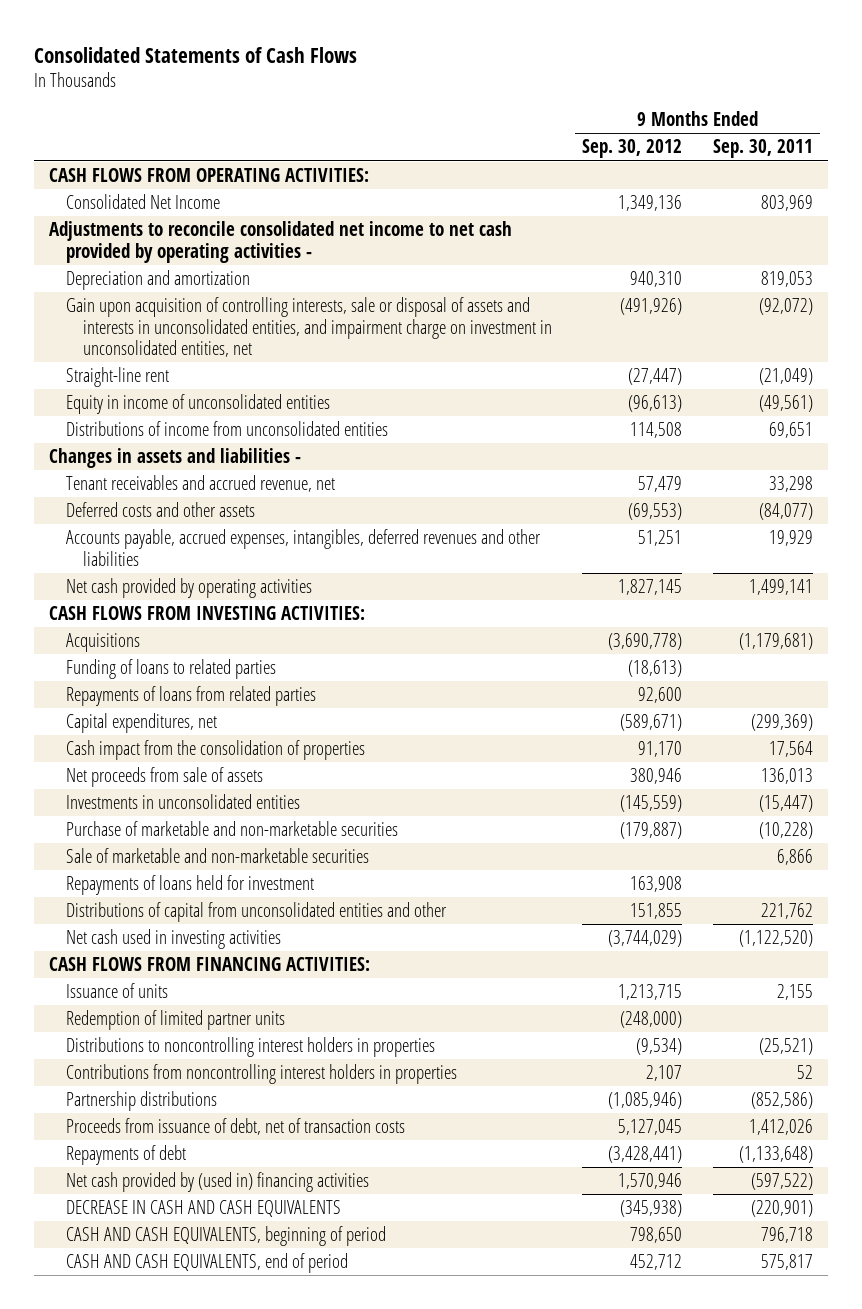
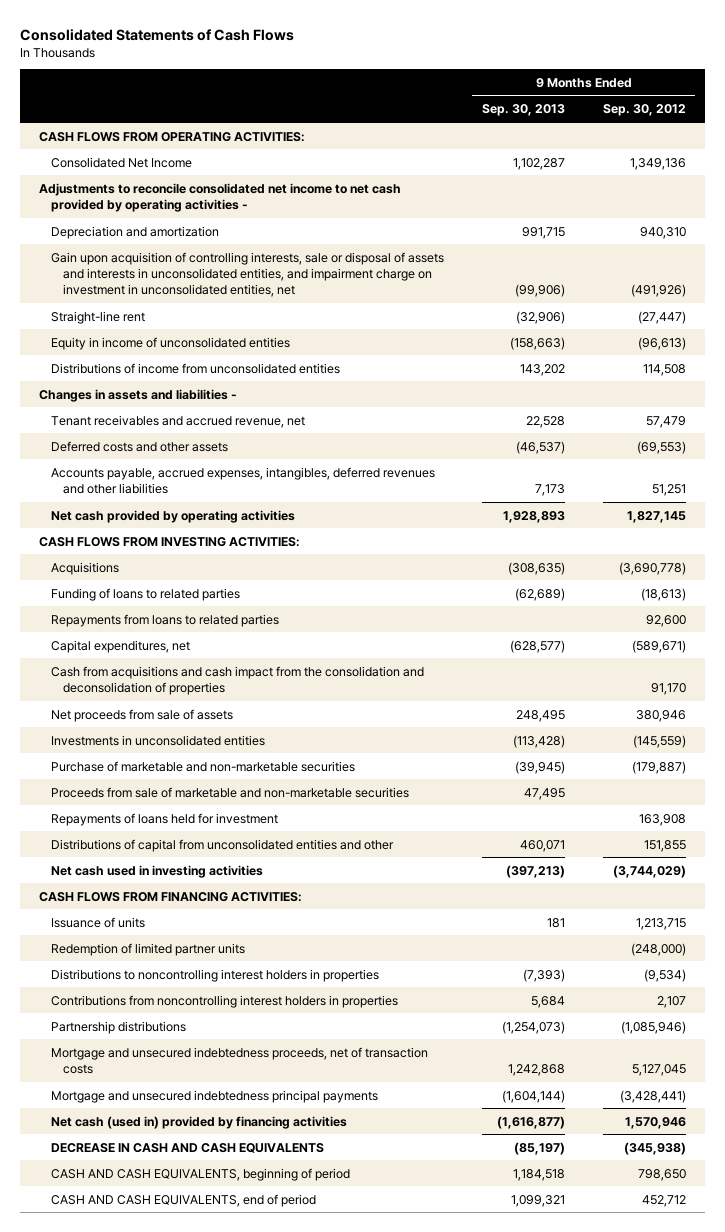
[712,139,813,159] Sep. 30, 2011 -> none
none -> [481,104,565,117] Sep. 30, 2013
[66,686,317,707] Repayments of loans from related parties -> [50,613,279,627] Repayments from loans to related parties
[66,740,366,761] Cash impact from the consolidation of properties -> [50,665,424,695] Cash from acquisitions and cash impact from the consolidation and deconsolidation of properties
[66,848,370,864] Sale of marketable and non-marketable securities -> [50,786,409,798] Proceeds from sale of marketable and non-marketable securities
[66,1118,406,1136] Proceeds from issuance of debt, net of transaction costs -> [50,1046,428,1074] Mortgage and unsecured indebtedness proceeds, net of transaction costs
[66,1145,187,1166] Repayments of debt -> [50,1089,378,1103] Mortgage and unsecured indebtedness principal payments
[66,1172,370,1193] Net cash provided by (used in) financing activities -> [50,1115,347,1129] Net cash (used in) provided by financing activities

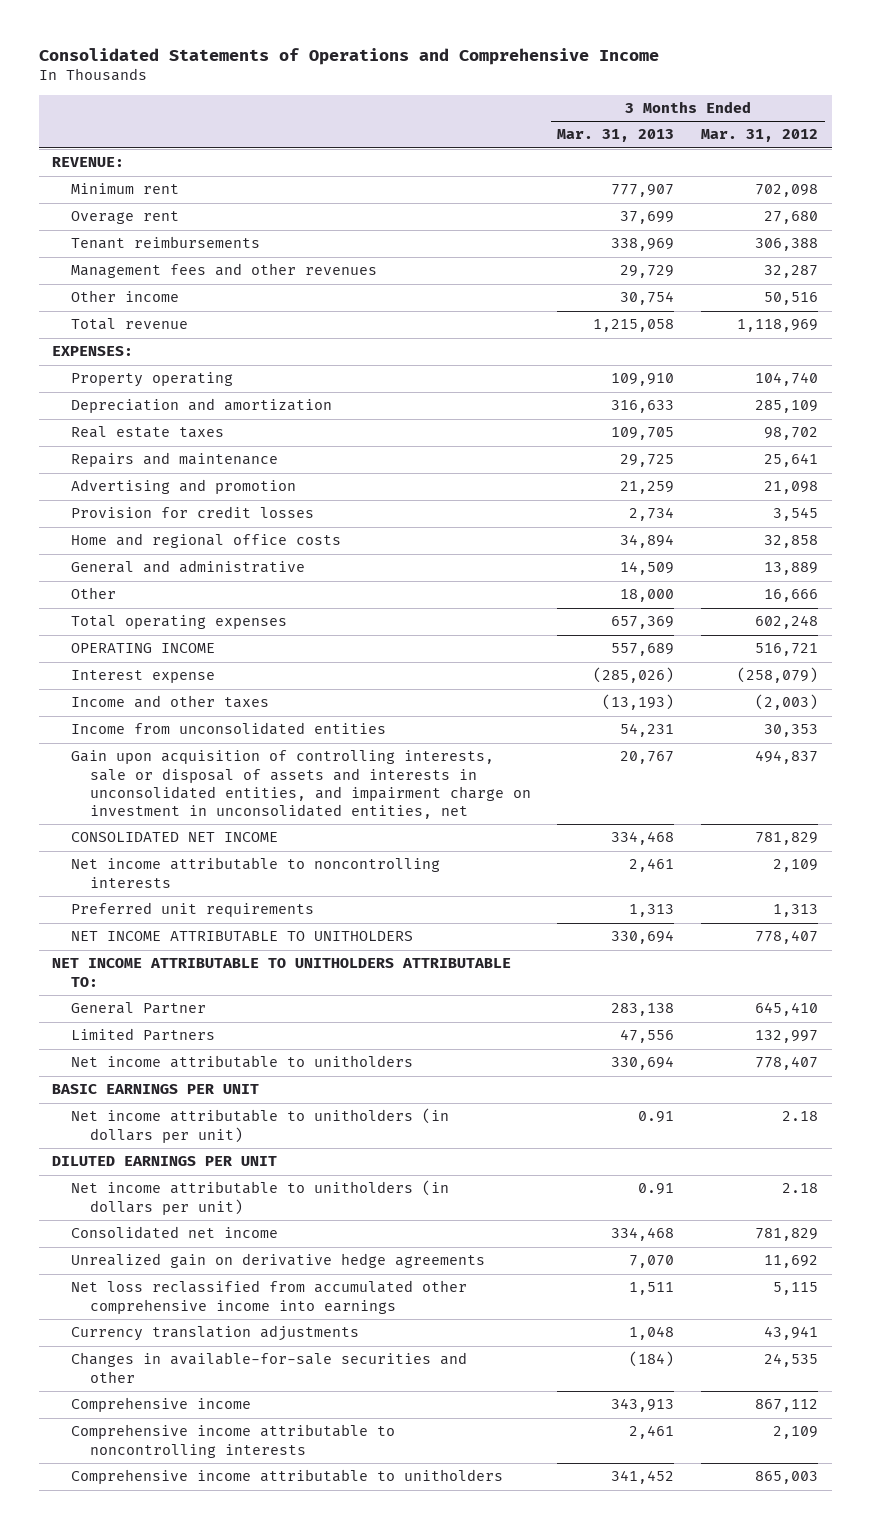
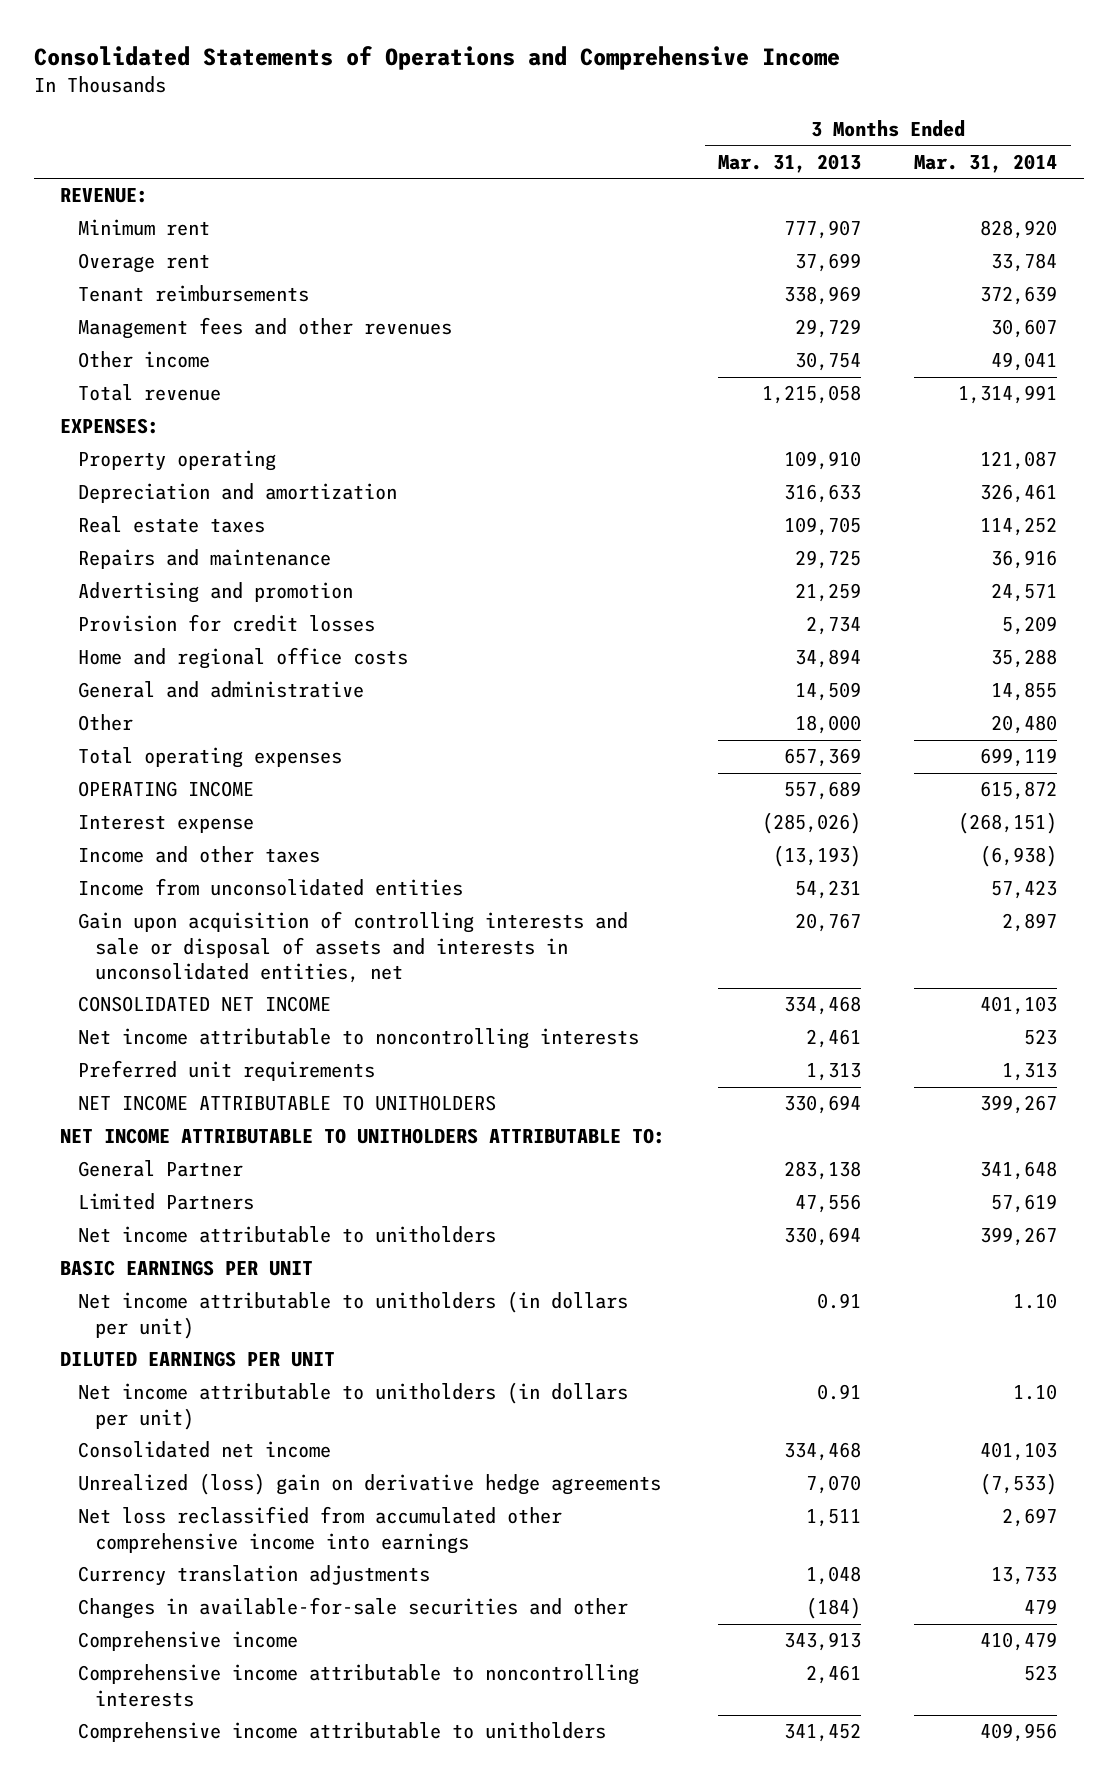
[701,129,819,143] Mar. 31, 2012 -> none
none -> [914,153,1058,173] Mar. 31, 2014
[70,750,531,819] Gain upon acquisition of controlling interests, sale or disposal of assets and interests in unconsolidated entities, and impairment charge on investment in unconsolidated entities, net -> [77,911,628,983] Gain upon acquisition of controlling interests and sale or disposal of assets and interests in unconsolidated entities, net
[70,1253,485,1269] Unrealized gain on derivative hedge agreements -> [77,1473,661,1496] Unrealized (loss) gain on derivative hedge agreements

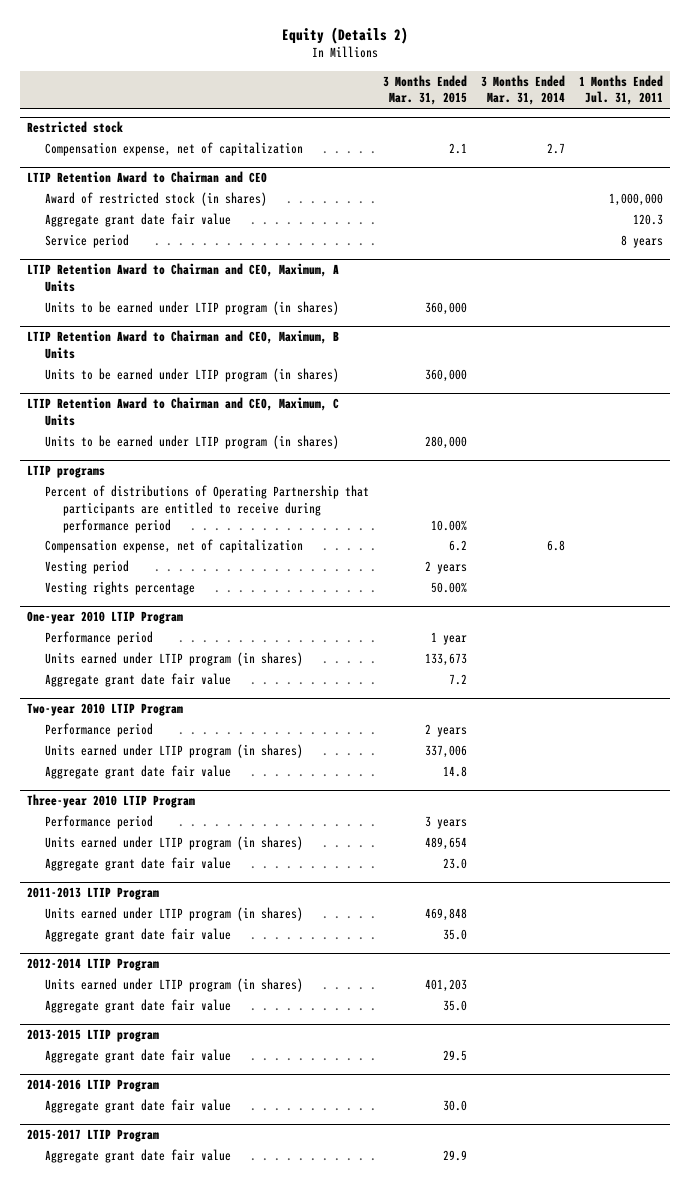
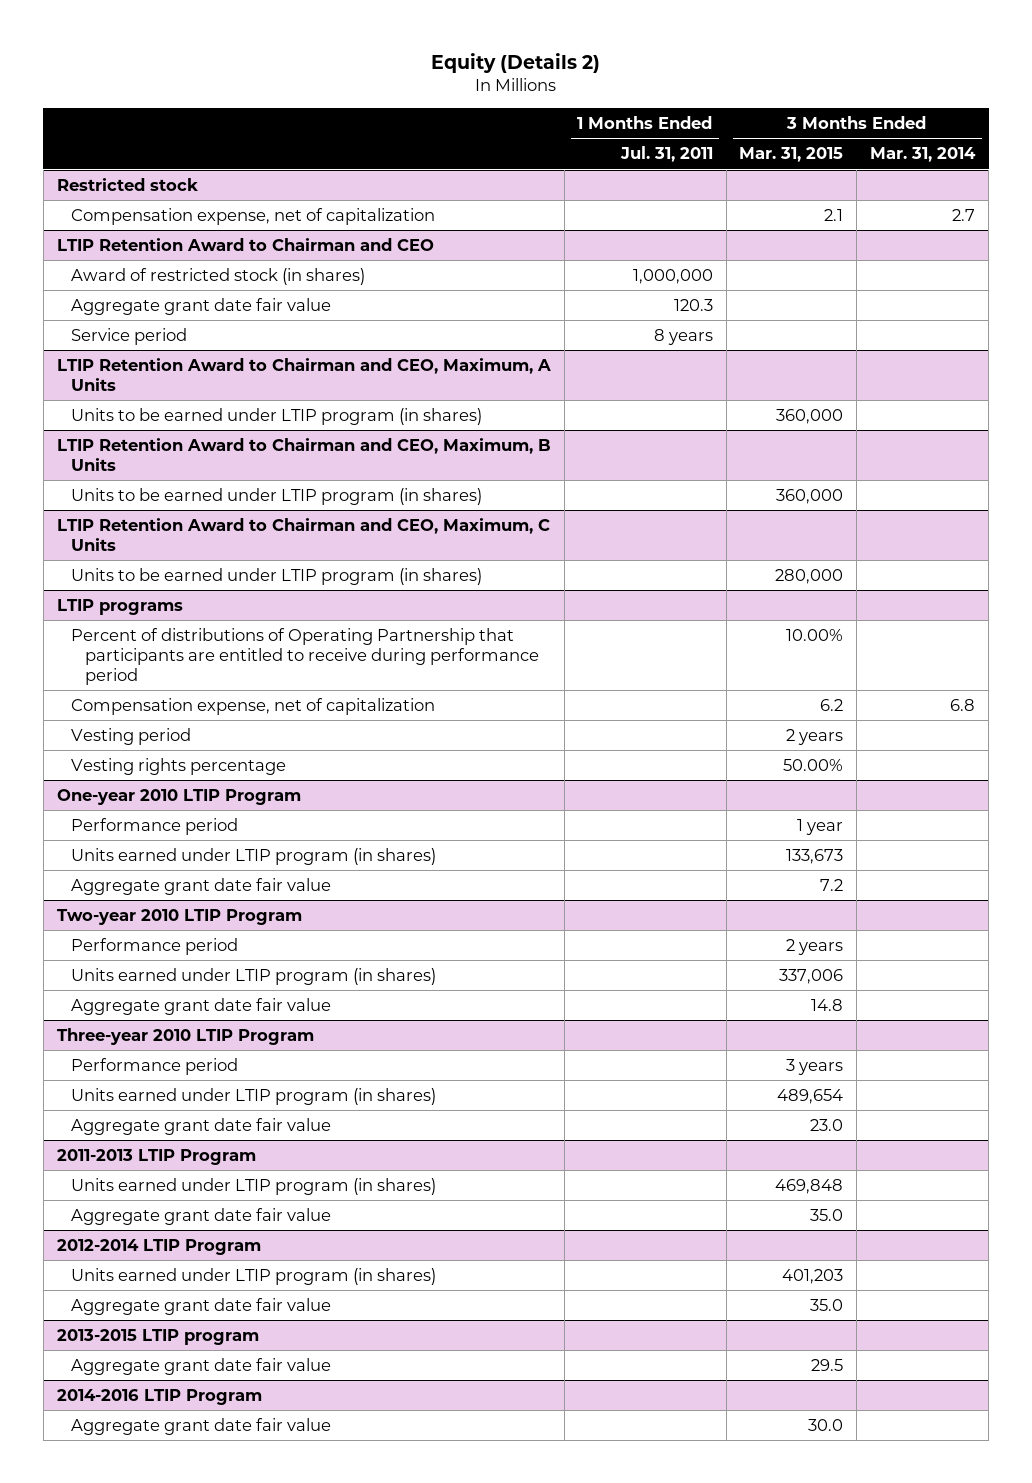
[26,1129,159,1143] 2015-2017 LTIP Program -> none
[44,1149,231,1164] Aggregate grant date fair value -> none

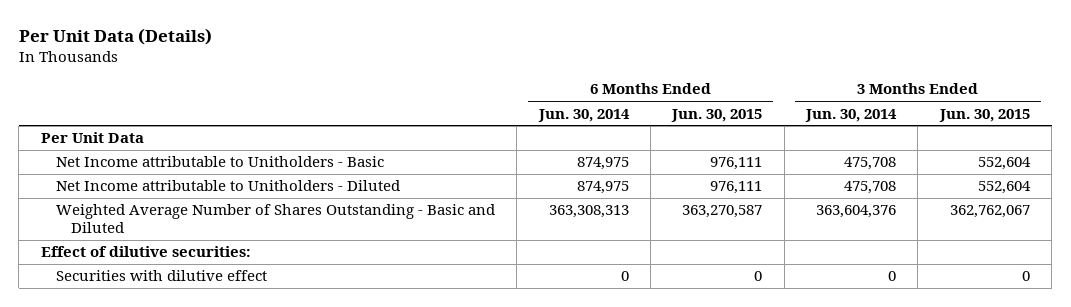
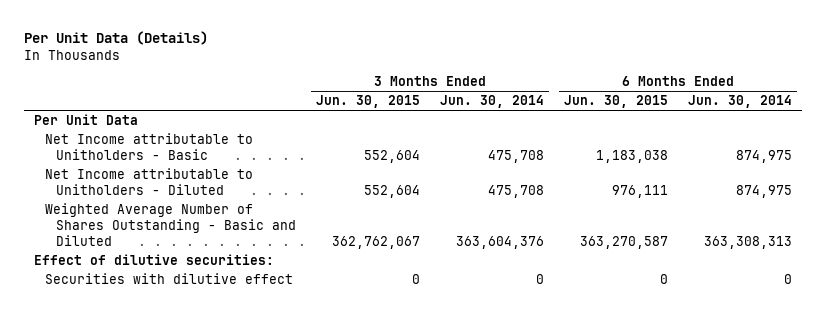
[710,157,763,171] 976,111 -> [595,150,668,164] 1,183,038

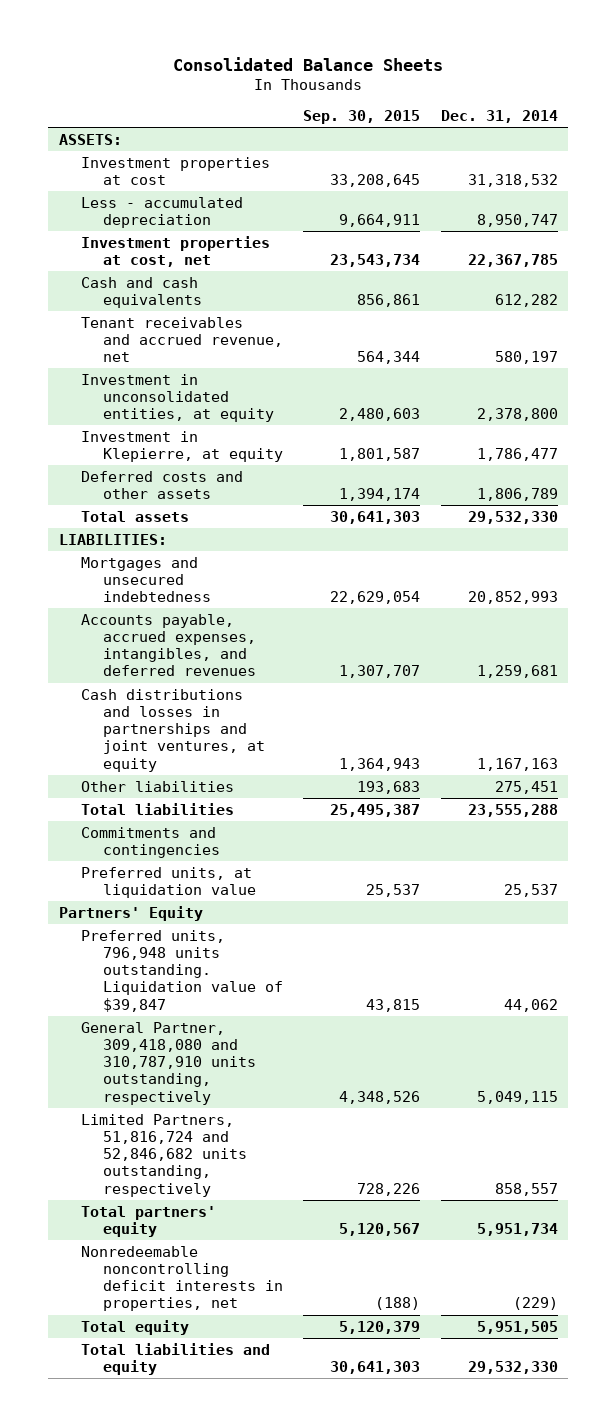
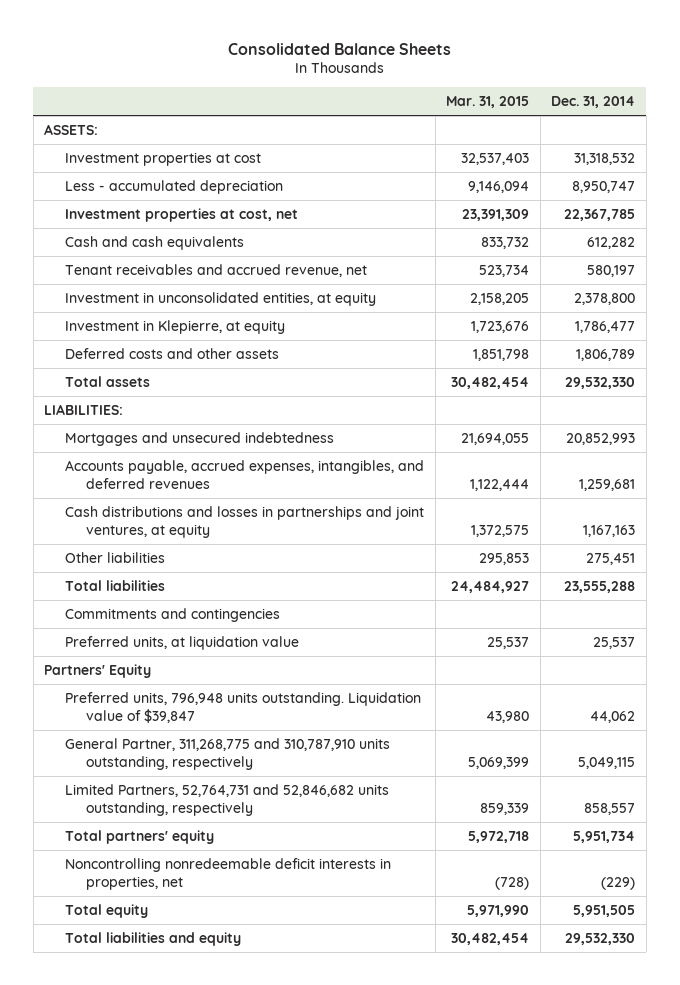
[303,110,421,125] Sep. 30, 2015 -> none
none -> [446,96,530,109] Mar. 31, 2015
[80,1021,257,1105] General Partner, 309,418,080 and 310,787,910 units outstanding, respectively -> [65,737,391,770] General Partner, 311,268,775 and 310,787,910 units outstanding, respectively
[80,1113,248,1197] Limited Partners, 51,816,724 and 52,846,682 units outstanding, respectively -> [65,783,390,816] Limited Partners, 52,764,731 and 52,846,682 units outstanding, respectively
[80,1245,284,1312] Nonredeemable noncontrolling deficit interests in properties, net -> [65,857,392,890] Noncontrolling nonredeemable deficit interests in properties, net

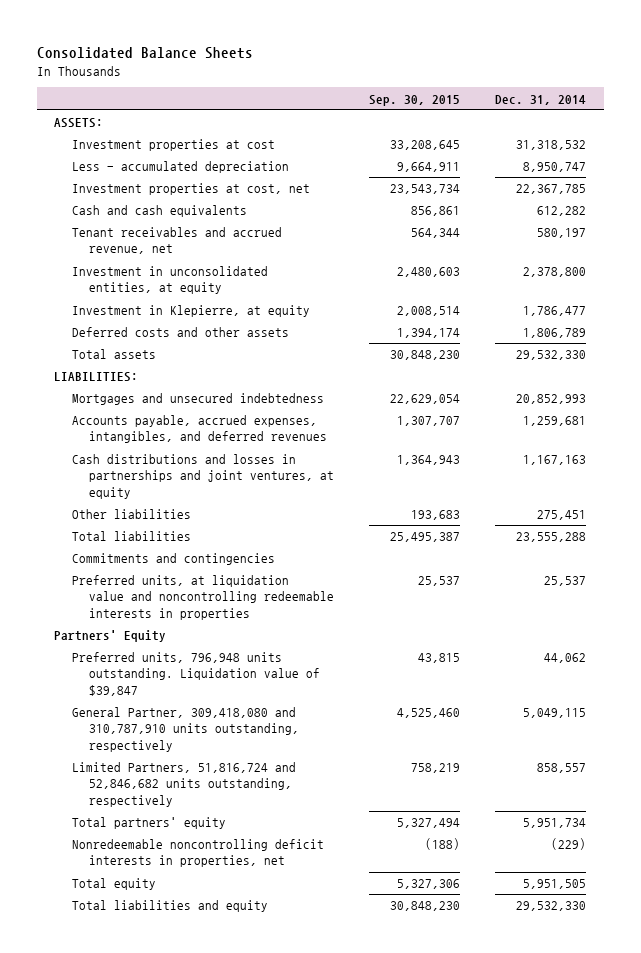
[446,96,530,109] Mar. 31, 2015 -> none
none -> [369,94,461,106] Sep. 30, 2015
[65,635,300,650] Preferred units, at liquidation value -> [71,575,335,620] Preferred units, at liquidation value and noncontrolling redeemable interests in properties
[65,737,391,770] General Partner, 311,268,775 and 310,787,910 units outstanding, respectively -> [71,707,300,752] General Partner, 309,418,080 and 310,787,910 units outstanding, respectively
[65,783,390,816] Limited Partners, 52,764,731 and 52,846,682 units outstanding, respectively -> [71,762,296,807] Limited Partners, 51,816,724 and 52,846,682 units outstanding, respectively
[65,857,392,890] Noncontrolling nonredeemable deficit interests in properties, net -> [71,839,324,868] Nonredeemable noncontrolling deficit interests in properties, net

